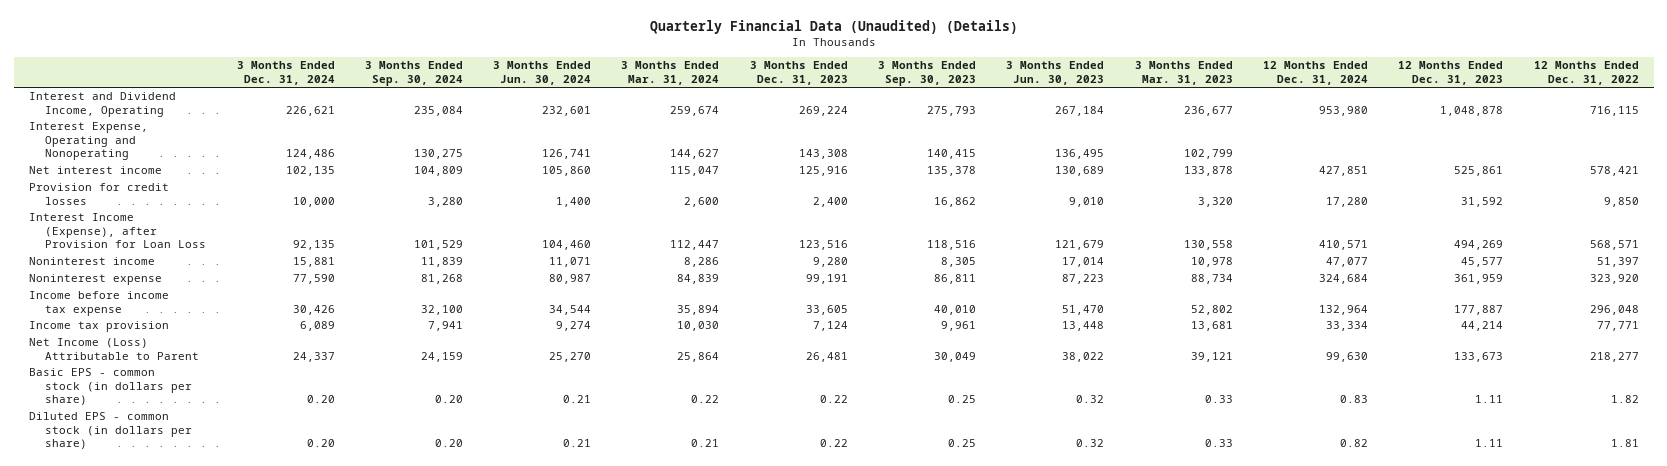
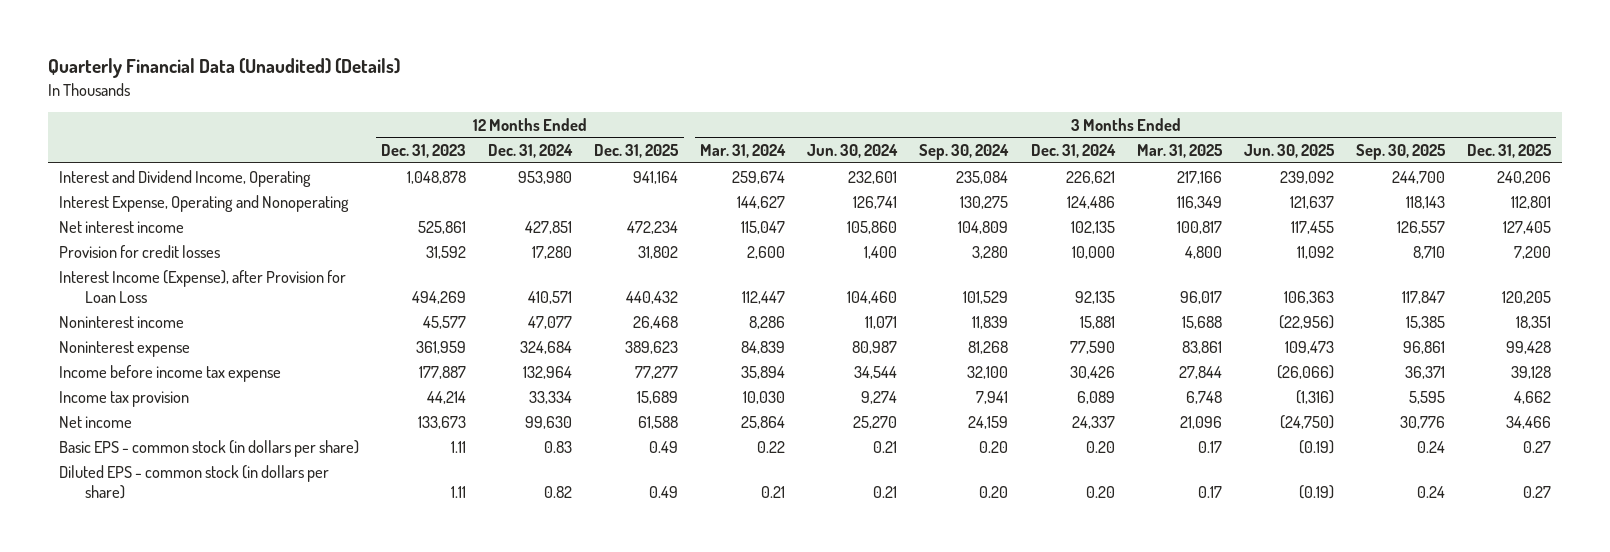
[749,61,848,85] 3 Months Ended Dec. 31, 2023 -> none
[878,61,977,86] 3 Months Ended Sep. 30, 2023 -> none
[1006,61,1105,85] 3 Months Ended Jun. 30, 2023 -> none
[1134,61,1233,85] 3 Months Ended Mar. 31, 2023 -> none
[1533,61,1639,85] 12 Months Ended Dec. 31, 2022 -> none
none -> [594,144,680,159] Dec. 31, 2025
none -> [1136,144,1223,159] Mar. 31, 2025
none -> [1243,144,1335,159] Jun. 30, 2025
none -> [1355,144,1446,161] Sep. 30, 2025
none -> [1466,144,1552,159] Dec. 31, 2025
[28,338,200,360] Net Income (Loss) Attributable to Parent -> [58,415,132,428] Net income

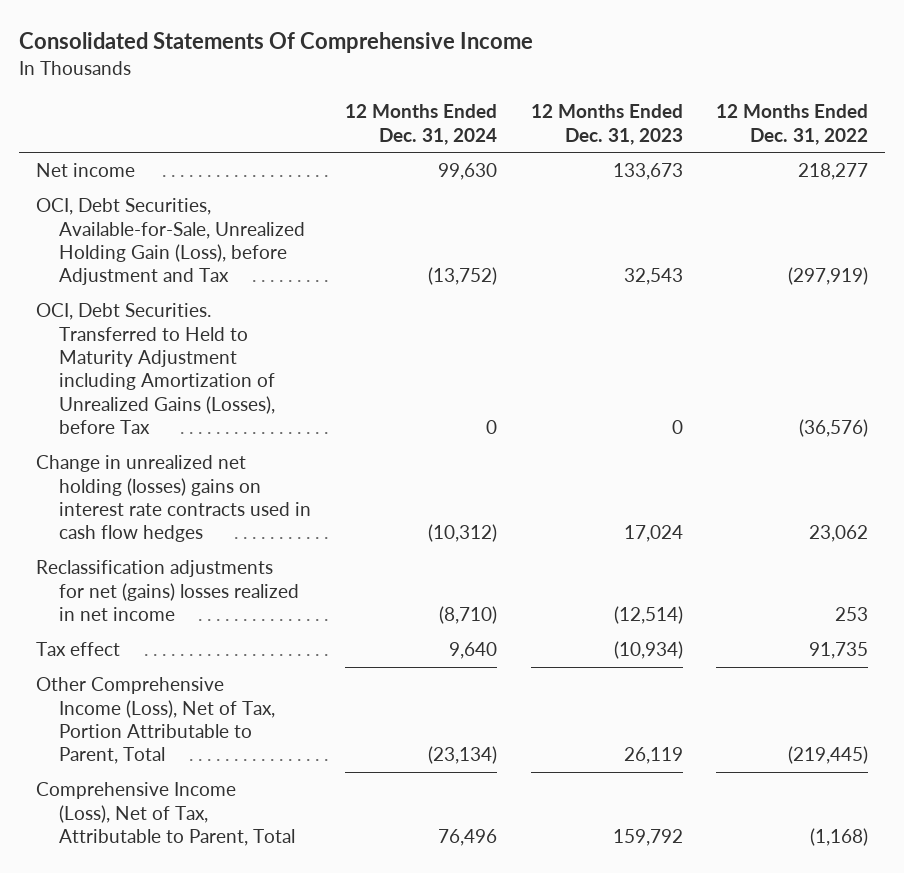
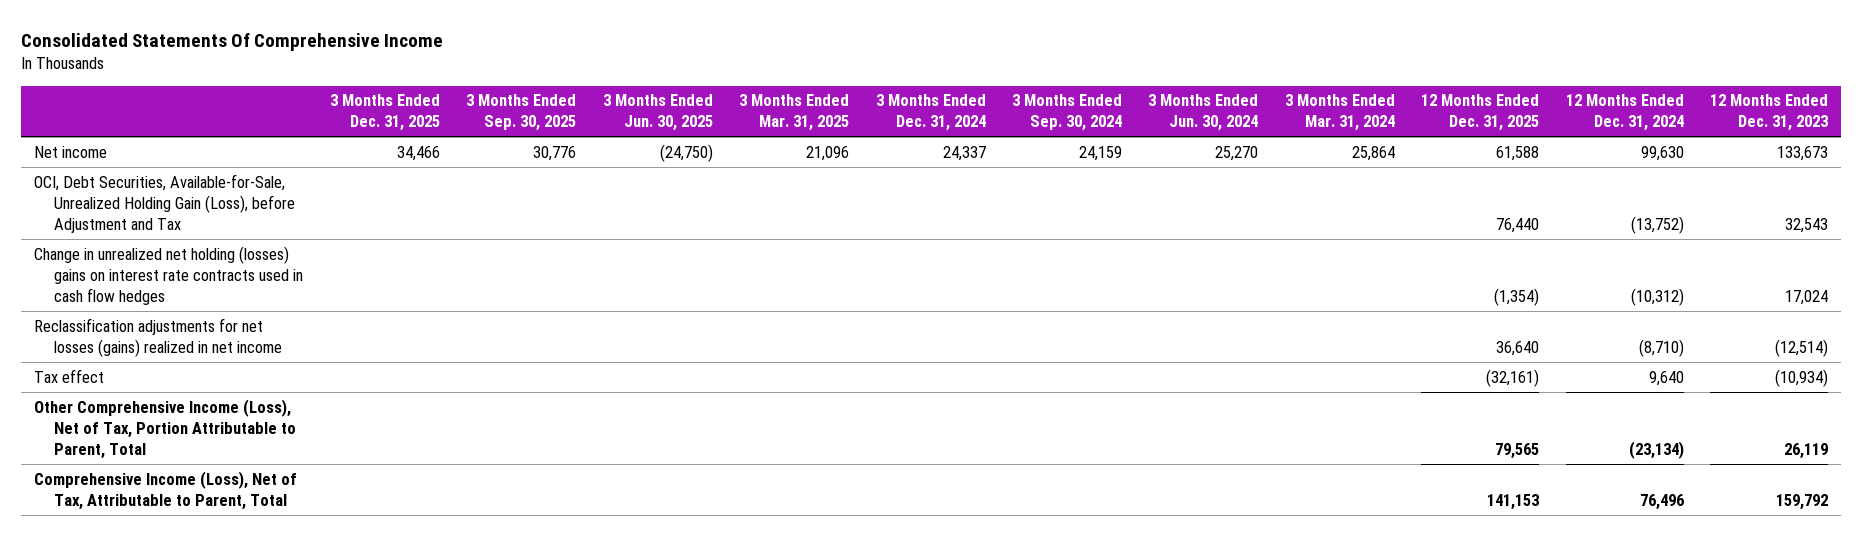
[716,104,869,145] 12 Months Ended Dec. 31, 2022 -> none
none -> [329,94,440,132] 3 Months Ended Dec. 31, 2025
none -> [466,94,577,132] 3 Months Ended Sep. 30, 2025
none -> [602,94,713,132] 3 Months Ended Jun. 30, 2025
none -> [739,94,850,132] 3 Months Ended Mar. 31, 2025
none -> [875,94,986,132] 3 Months Ended Dec. 31, 2024
none -> [1011,94,1122,132] 3 Months Ended Sep. 30, 2024
none -> [1148,94,1259,132] 3 Months Ended Jun. 30, 2024
none -> [1284,94,1395,132] 3 Months Ended Mar. 31, 2024
none -> [1421,94,1540,132] 12 Months Ended Dec. 31, 2025
[35,303,276,435] OCI, Debt Securities. Transferred to Held to Maturity Adjustment including Amortization of Unrealized Gains (Losses), before Tax -> none
[35,560,300,622] Reclassification adjustments for net (gains) losses realized in net income -> [34,317,283,357] Reclassification adjustments for net losses (gains) realized in net income

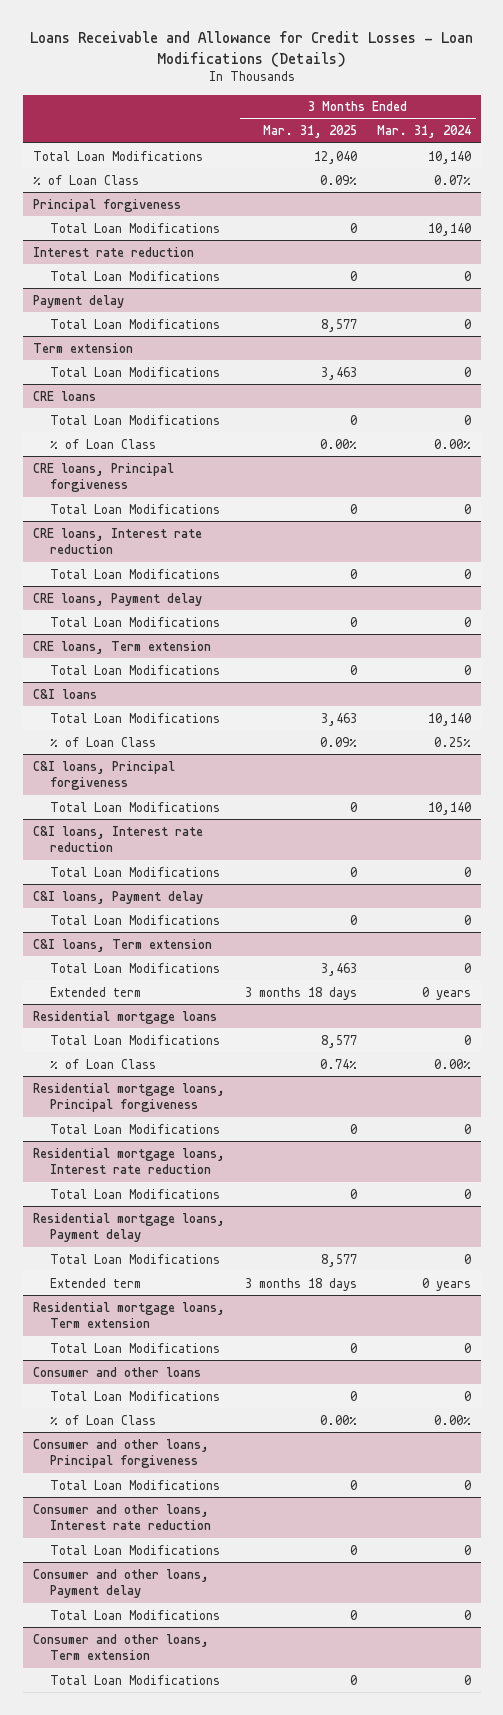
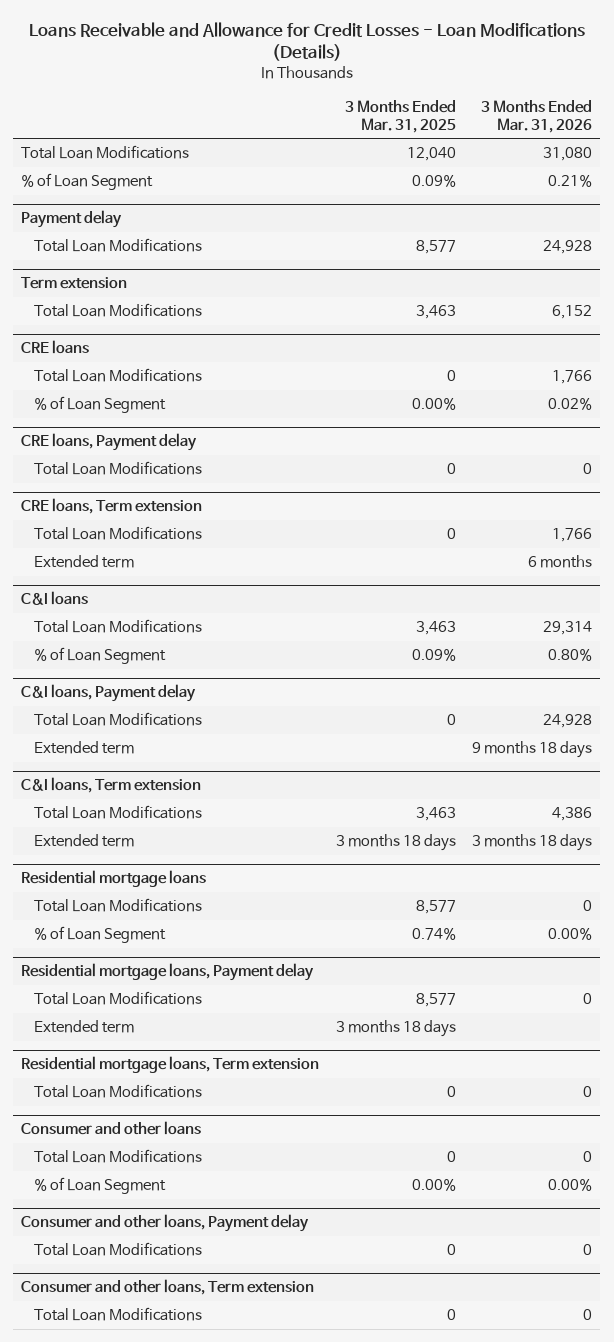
[376,125,471,139] Mar. 31, 2024 -> none
none -> [481,99,593,133] 3 Months Ended Mar. 31, 2026
[32,198,181,212] Principal forgiveness -> none
[49,222,220,233] Total Loan Modifications -> none
[32,246,194,257] Interest rate reduction -> none
[49,270,220,281] Total Loan Modifications -> none
[32,174,139,185] % of Loan Class -> [21,173,154,191] % of Loan Segment
[32,462,174,493] CRE loans, Principal forgiveness -> none
[49,503,220,514] Total Loan Modifications -> none
[32,527,202,555] CRE loans, Interest rate reduction -> none
[49,568,220,579] Total Loan Modifications -> none
[49,438,156,449] % of Loan Class -> [34,396,167,414] % of Loan Segment
none -> [34,555,135,569] Extended term
[32,760,175,791] C&I loans, Principal forgiveness -> none
[49,801,220,812] Total Loan Modifications -> none
[32,825,203,853] C&I loans, Interest rate reduction -> none
[49,866,220,877] Total Loan Modifications -> none
[49,736,156,747] % of Loan Class -> [34,647,167,665] % of Loan Segment
none -> [34,741,135,755] Extended term
[32,1082,225,1113] Residential mortgage loans, Principal forgiveness -> none
[49,1123,220,1134] Total Loan Modifications -> none
[32,1147,225,1175] Residential mortgage loans, Interest rate reduction -> none
[49,1188,220,1199] Total Loan Modifications -> none
[49,1058,156,1069] % of Loan Class -> [34,926,167,944] % of Loan Segment
[32,1438,209,1469] Consumer and other loans, Principal forgiveness -> none
[49,1479,220,1490] Total Loan Modifications -> none
[32,1503,211,1531] Consumer and other loans, Interest rate reduction -> none
[49,1544,220,1555] Total Loan Modifications -> none
[49,1414,156,1425] % of Loan Class -> [34,1177,167,1195] % of Loan Segment

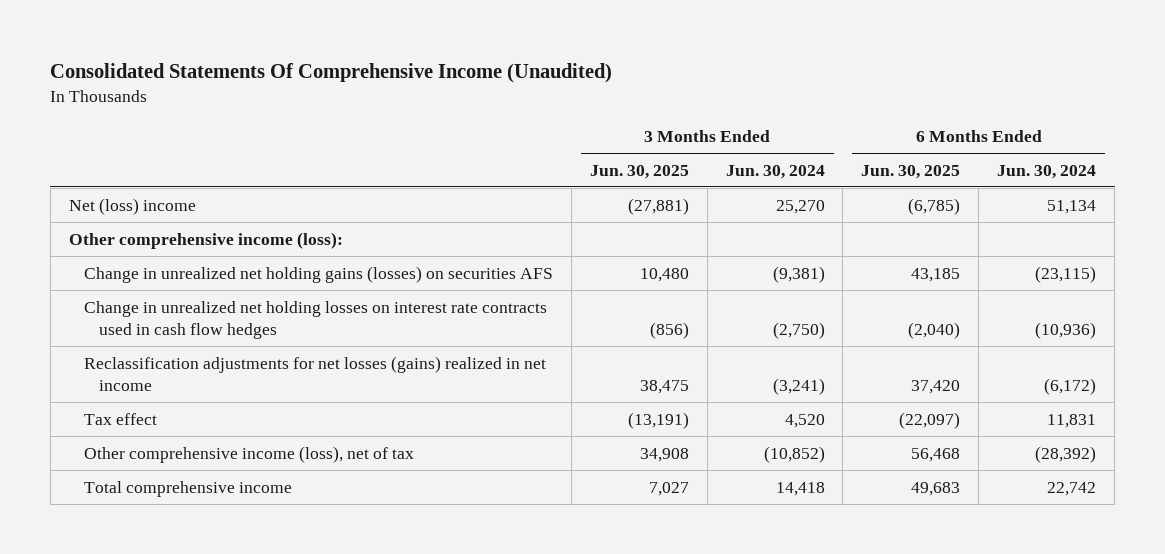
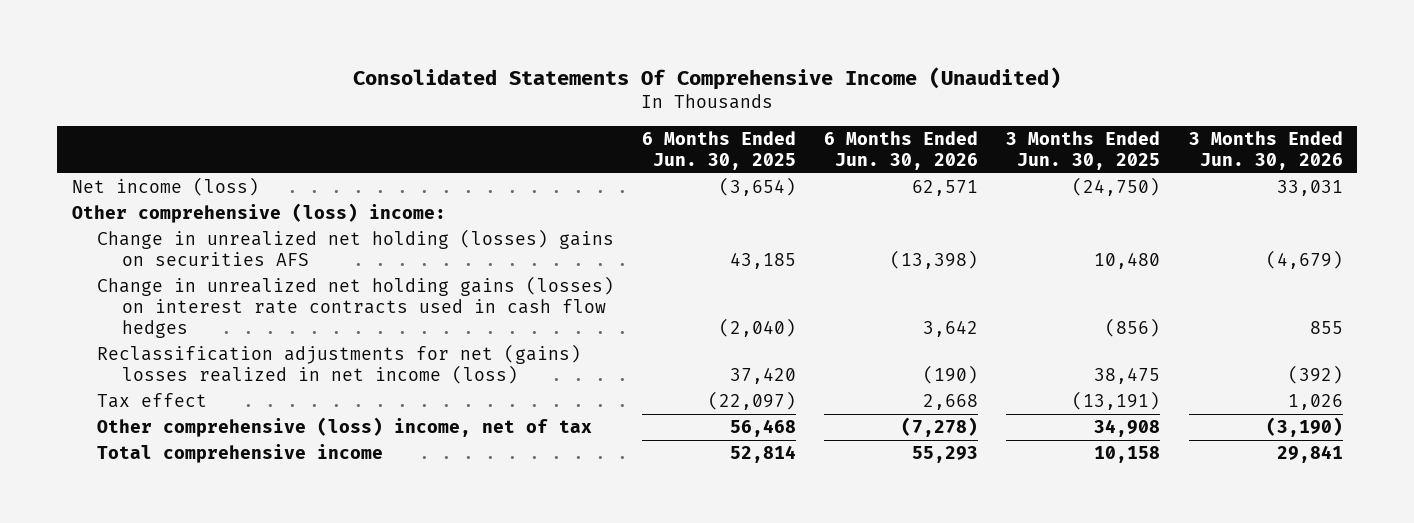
[725,164,825,179] Jun. 30, 2024 -> none
[997,164,1097,179] Jun. 30, 2024 -> none
none -> [824,131,979,171] 6 Months Ended Jun. 30, 2026
none -> [1188,131,1343,171] 3 Months Ended Jun. 30, 2026
[68,197,196,215] Net (loss) income -> [71,177,259,197] Net income (loss)
[627,197,689,215] (27,881) -> [1072,177,1161,197] (24,750)
[908,197,961,215] (6,785) -> [718,177,796,197] (3,654)
[68,231,343,249] Other comprehensive income (loss): -> [71,203,446,224] Other comprehensive (loss) income:
[83,265,553,283] Change in unrealized net holding gains (losses) on securities AFS -> [96,229,614,267] Change in unrealized net holding (losses) gains on securities AFS
[83,300,547,339] Change in unrealized net holding losses on interest rate contracts used in cash flow hedges -> [96,276,614,338] Change in unrealized net holding gains (losses) on interest rate contracts used in cash flow hedges
[83,355,546,391] Reclassification adjustments for net losses (gains) realized in net income -> [96,344,581,385] Reclassification adjustments for net (gains) losses realized in net income (loss)
[83,445,414,463] Other comprehensive income (loss), net of tax -> [96,417,592,438] Other comprehensive (loss) income, net of tax
[648,481,689,496] 7,027 -> [1094,446,1161,464] 10,158
[911,481,961,496] 49,683 -> [729,445,796,464] 52,814

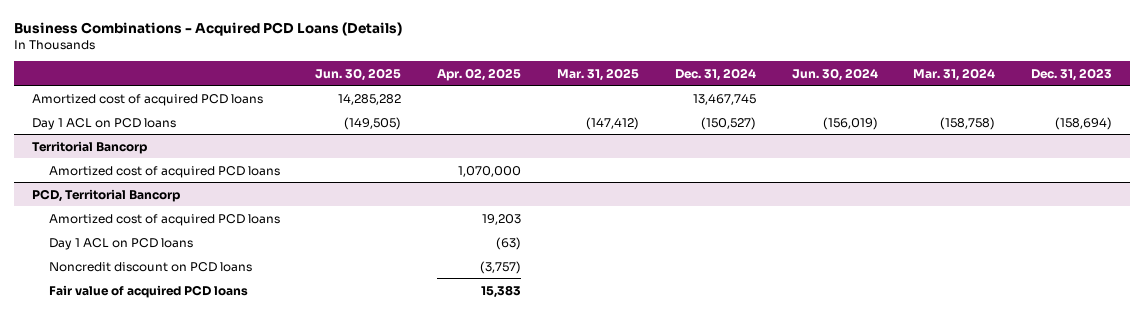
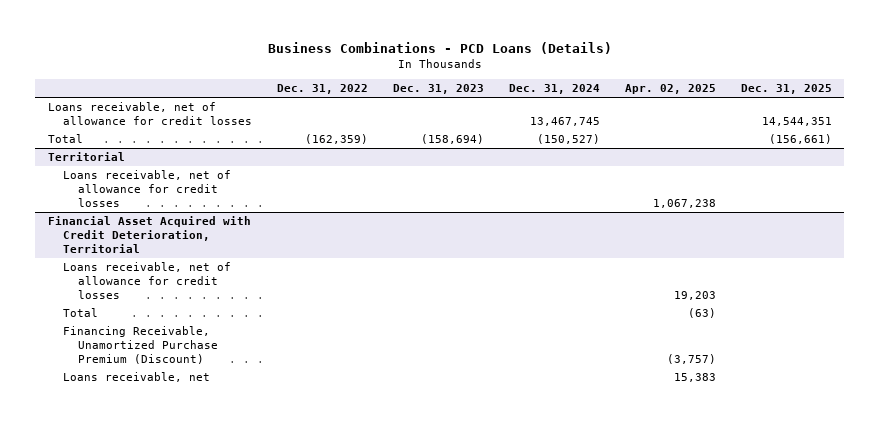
[14,21,403,36] Business Combinations - Acquired PCD Loans (Details) -> [267,41,612,54] Business Combinations - PCD Loans (Details)
[315,67,402,81] Jun. 30, 2025 -> none
[556,67,639,81] Mar. 31, 2025 -> none
[791,67,878,81] Jun. 30, 2024 -> none
[913,67,996,81] Mar. 31, 2024 -> none
none -> [276,83,368,94] Dec. 31, 2022
none -> [740,83,832,94] Dec. 31, 2025
[48,165,280,178] Amortized cost of acquired PCD loans -> none
[32,188,181,202] PCD, Territorial Bancorp -> none
[32,93,264,106] Amortized cost of acquired PCD loans -> [47,102,252,125] Loans receivable, net of allowance for credit losses
[32,117,177,130] Day 1 ACL on PCD loans -> [47,134,83,144] Total
[32,140,148,154] Territorial Bancorp -> [47,152,125,162] Territorial
none -> [62,170,231,207] Loans receivable, net of allowance for credit losses
none -> [47,216,251,253] Financial Asset Acquired with Credit Deterioration, Territorial
[48,213,280,226] Amortized cost of acquired PCD loans -> [62,262,231,299] Loans receivable, net of allowance for credit losses
[48,237,193,250] Day 1 ACL on PCD loans -> [62,308,98,318] Total
[48,261,252,272] Noncredit discount on PCD loans -> [62,326,218,364] Financing Receivable, Unamortized Purchase Premium (Discount)
[48,284,248,298] Fair value of acquired PCD loans -> [62,372,210,383] Loans receivable, net

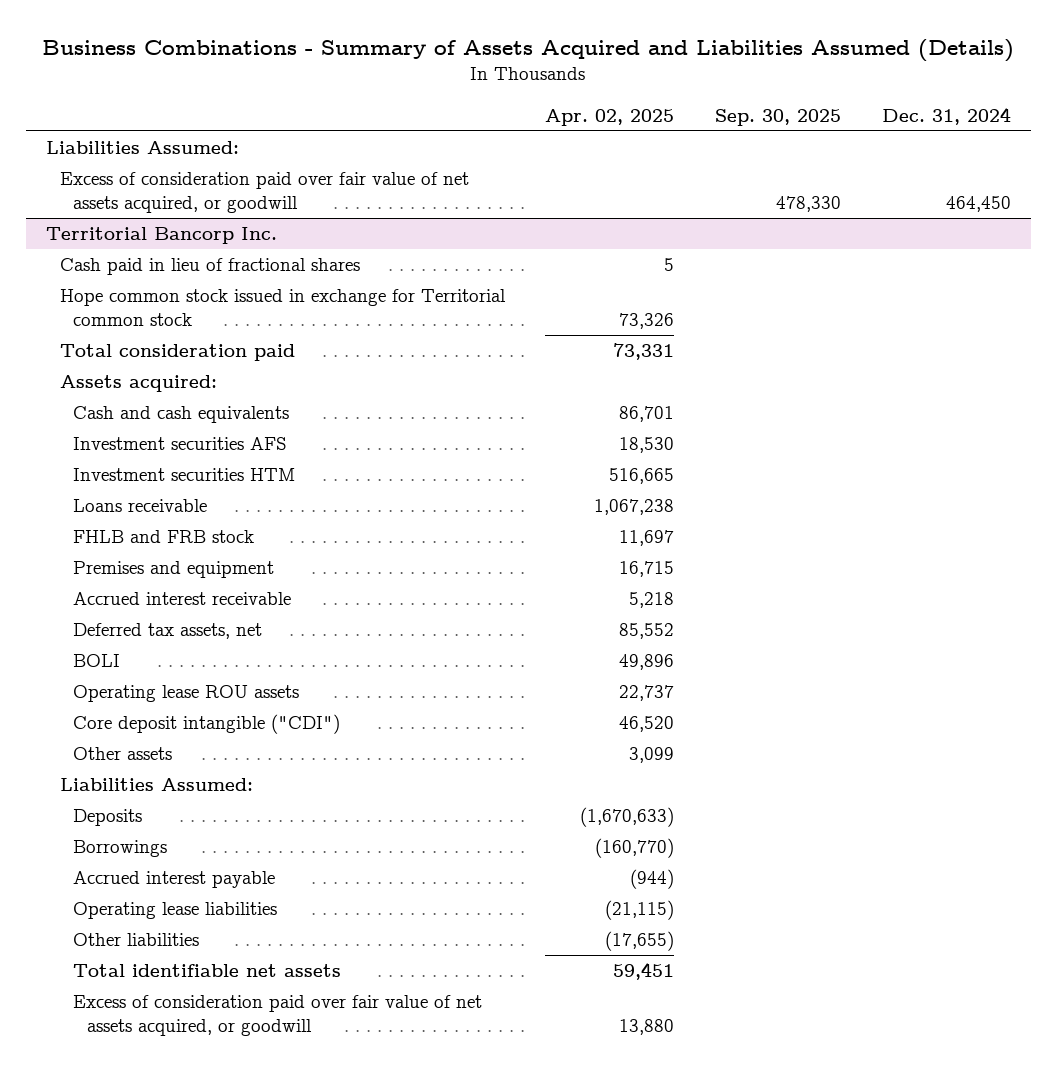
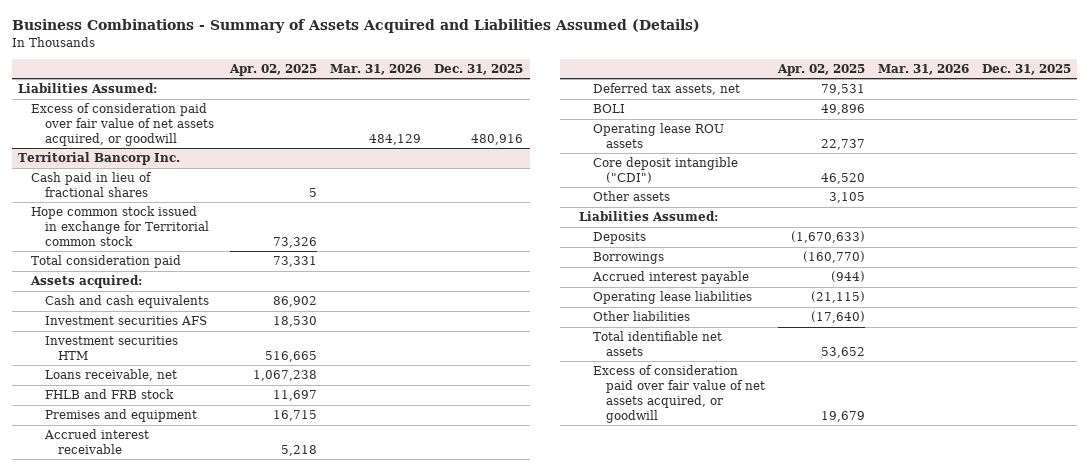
[715,108,842,126] Sep. 30, 2025 -> none
[881,106,1011,125] Dec. 31, 2024 -> none
none -> [329,63,421,75] Mar. 31, 2026
none -> [433,63,523,75] Dec. 31, 2025
[619,406,675,423] 86,701 -> [272,296,317,308] 86,902
[73,499,208,513] Loans receivable -> [44,369,177,382] Loans receivable, net
[619,623,675,640] 85,552 -> [820,84,865,96] 79,531
[629,747,675,764] 3,099 -> [828,192,865,204] 3,105
[605,931,675,952] (17,655) -> [810,311,865,324] (17,640)
[613,962,675,981] 59,451 -> [820,346,865,358] 53,652
[619,1019,675,1036] 13,880 -> [820,410,865,422] 19,679

